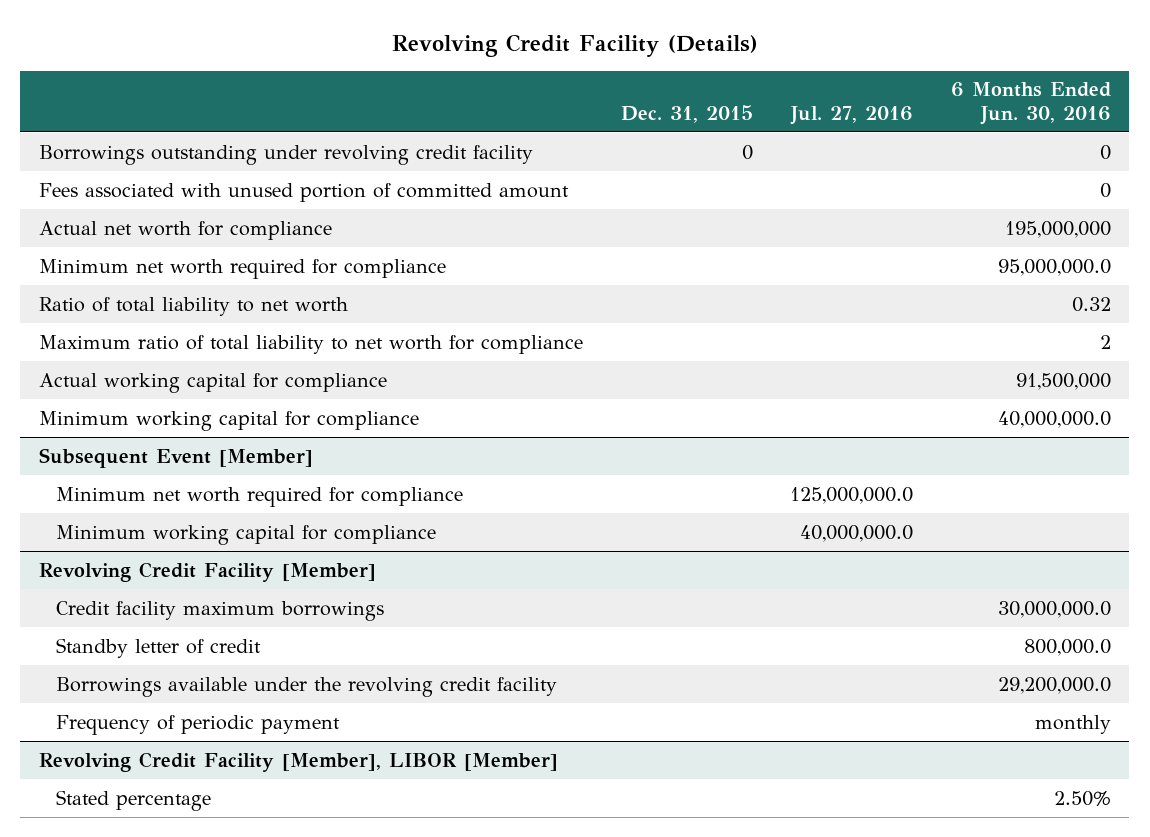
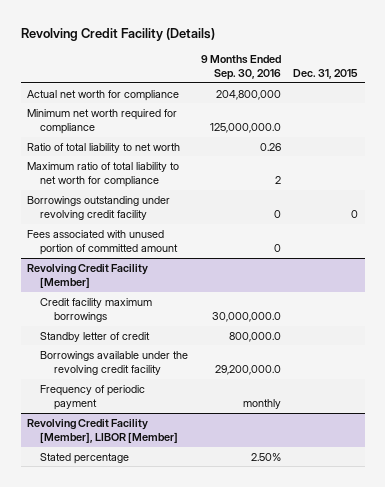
[790,105,914,125] Jul. 27, 2016 -> none
[950,82,1111,125] 6 Months Ended Jun. 30, 2016 -> none
none -> [200,55,281,81] 9 Months Ended Sep. 30, 2016
[39,372,388,393] Actual working capital for compliance -> none
[39,410,420,431] Minimum working capital for compliance -> none
[39,447,314,468] Subsequent Event [Member] -> none
[56,486,464,507] Minimum net worth required for compliance -> none
[56,524,437,545] Minimum working capital for compliance -> none
[39,144,534,165] Borrowings outstanding under revolving credit facility -> [26,195,170,220] Borrowings outstanding under revolving credit facility
[39,182,570,202] Fees associated with unused portion of committed amount -> [26,229,179,255] Fees associated with unused portion of committed amount

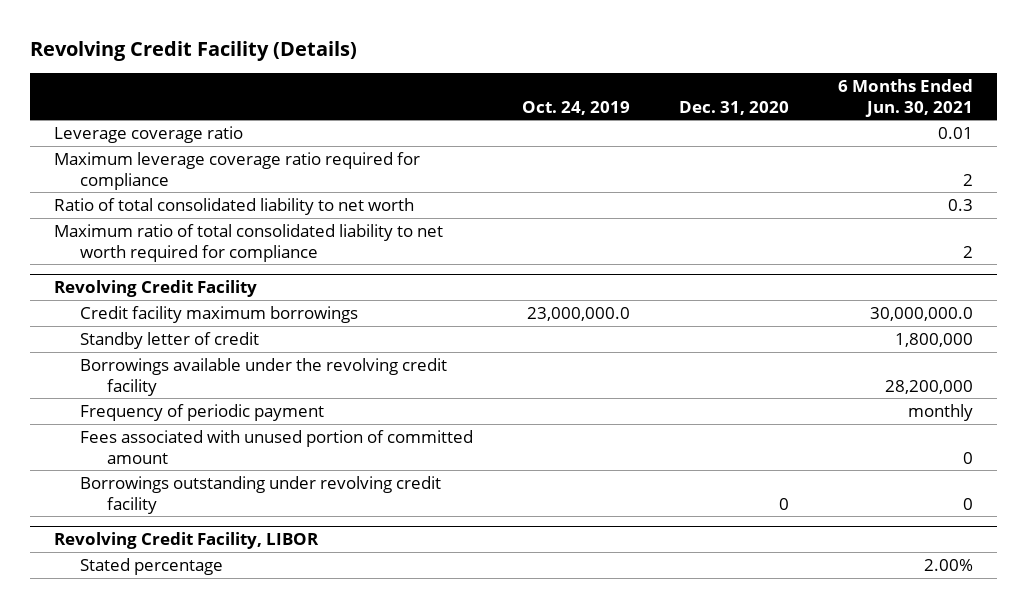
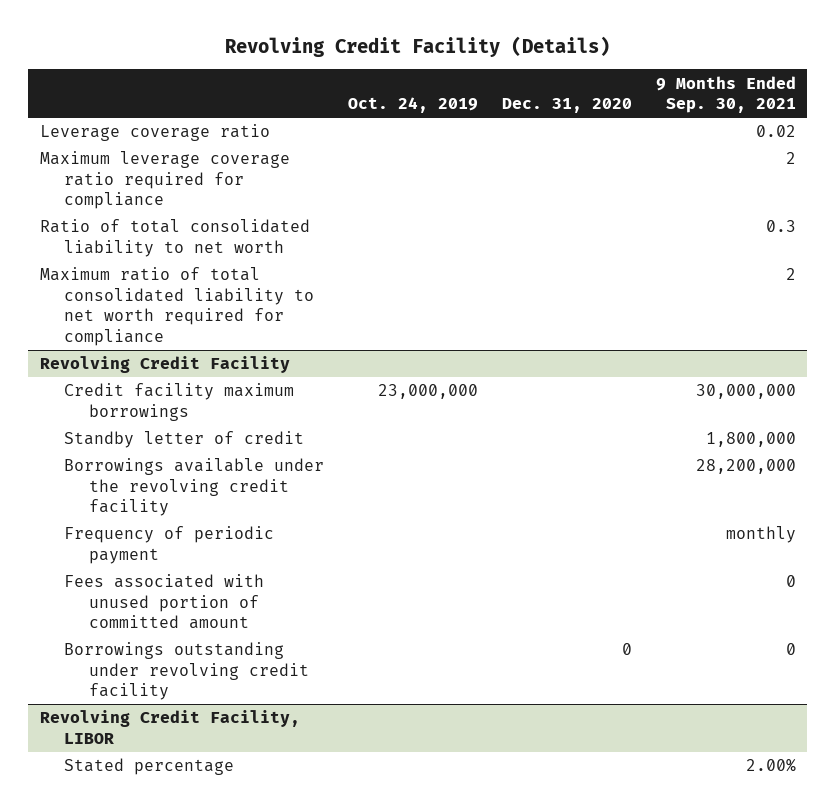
[837,78,973,117] 6 Months Ended Jun. 30, 2021 -> none
none -> [655,75,796,114] 9 Months Ended Sep. 30, 2021
[527,306,631,321] 23,000,000.0 -> [378,384,479,400] 23,000,000

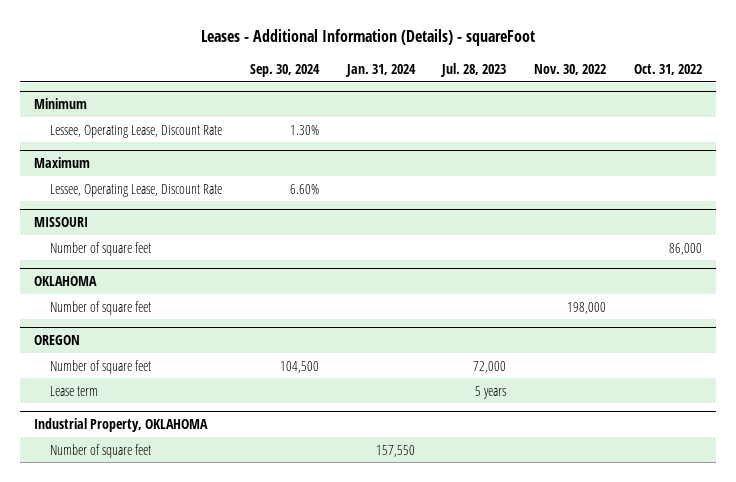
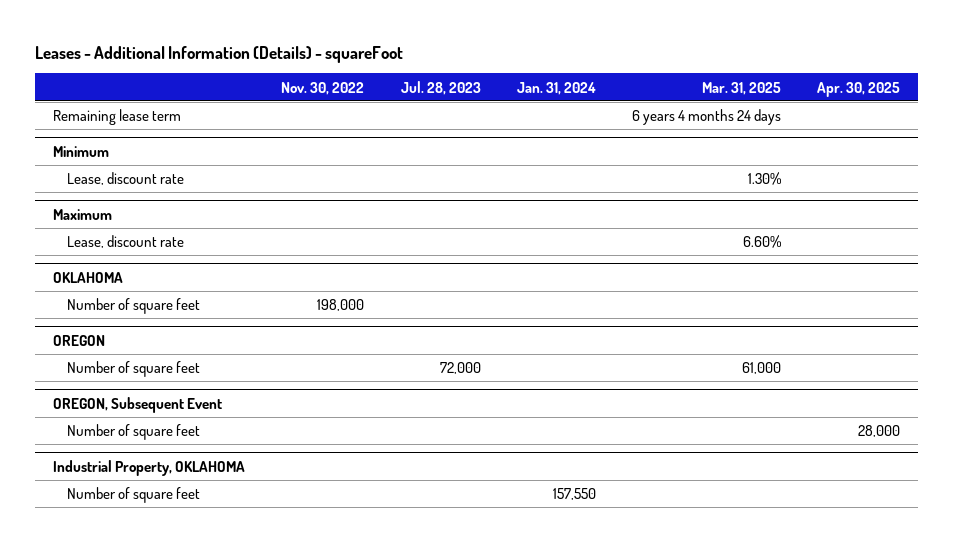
[250,64,321,78] Sep. 30, 2024 -> none
[633,64,702,76] Oct. 31, 2022 -> none
none -> [701,81,781,95] Mar. 31, 2025
none -> [816,81,900,97] Apr. 30, 2025
none -> [53,109,182,126] Remaining lease term
[50,124,223,138] Lessee, Operating Lease, Discount Rate -> [67,172,185,186] Lease, discount rate
[34,217,89,228] MISSOURI -> none
[50,241,152,256] Number of square feet -> none
[50,183,223,197] Lessee, Operating Lease, Discount Rate -> [67,235,185,249] Lease, discount rate
[50,385,99,396] Lease term -> none
none -> [53,396,223,413] OREGON, Subsequent Event
none -> [67,424,201,441] Number of square feet

